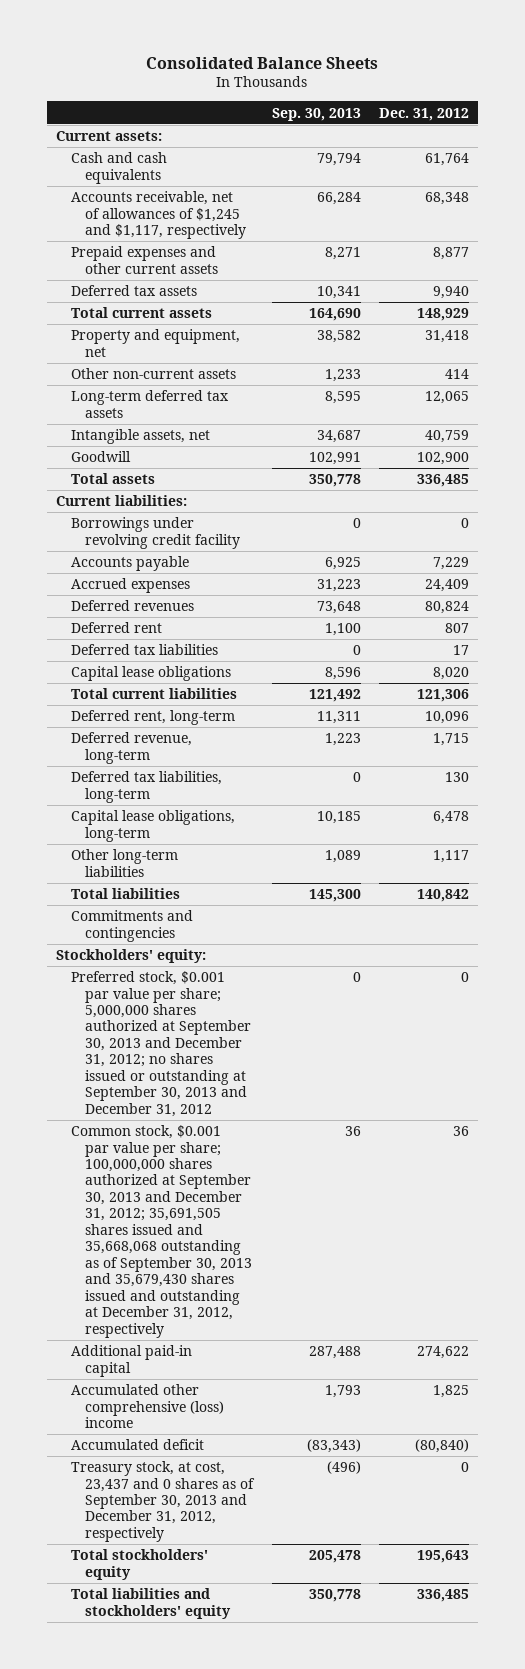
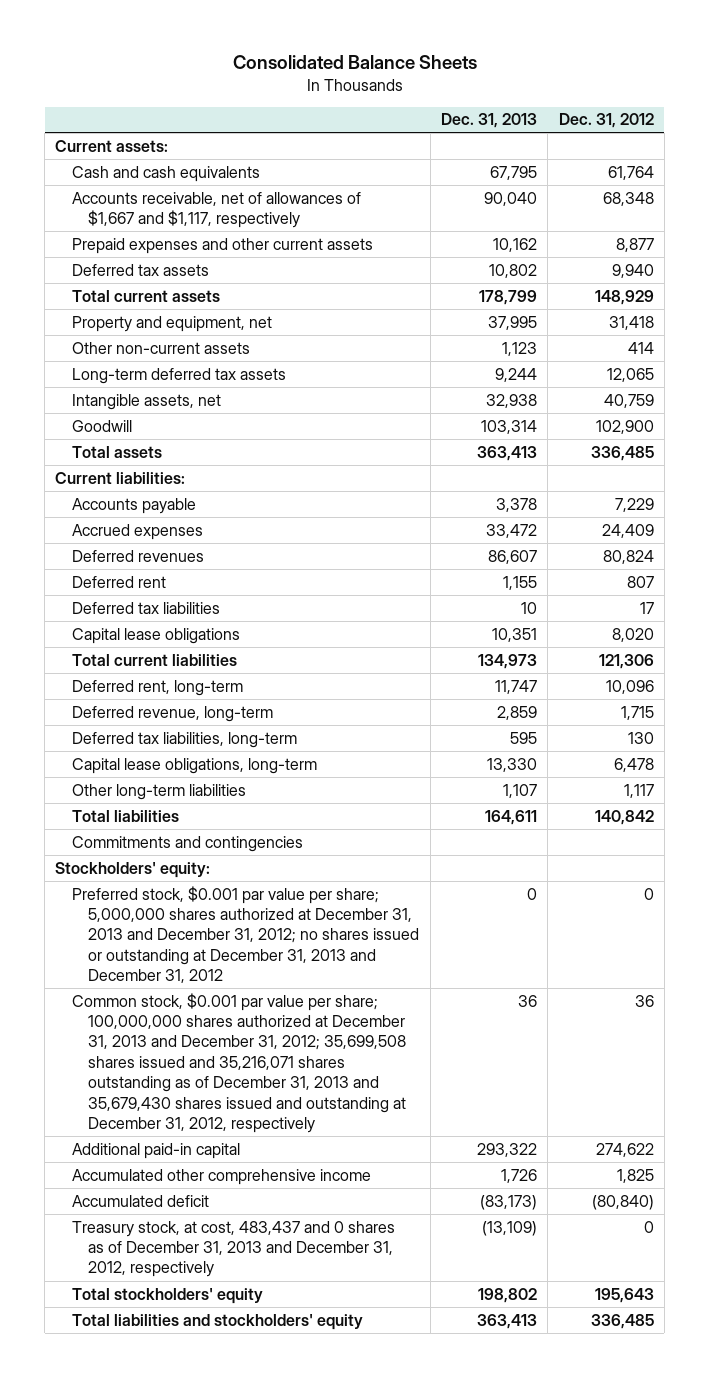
[271,107,361,121] Sep. 30, 2013 -> none
none -> [440,113,537,129] Dec. 31, 2013
[70,191,247,240] Accounts receivable, net of allowances of $1,245 and $1,117, respectively -> [71,191,361,229] Accounts receivable, net of allowances of $1,667 and $1,117, respectively
[70,517,241,549] Borrowings under revolving credit facility -> none
[70,971,252,1117] Preferred stock, $0.001 par value per share; 5,000,000 shares authorized at September 30, 2013 and December 31, 2012; no shares issued or outstanding at September 30, 2013 and December 31, 2012 -> [71,885,420,984] Preferred stock, $0.001 par value per share; 5,000,000 shares authorized at December 31, 2013 and December 31, 2012; no shares issued or outstanding at December 31, 2013 and December 31, 2012
[70,1125,253,1338] Common stock, $0.001 par value per share; 100,000,000 shares authorized at September 30, 2013 and December 31, 2012; 35,691,505 shares issued and 35,668,068 outstanding as of September 30, 2013 and 35,679,430 shares issued and outstanding at December 31, 2012, respectively -> [71,992,407,1133] Common stock, $0.001 par value per share; 100,000,000 shares authorized at December 31, 2013 and December 31, 2012; 35,699,508 shares issued and 35,216,071 shares outstanding as of December 31, 2013 and 35,679,430 shares issued and outstanding at December 31, 2012, respectively
[70,1384,225,1429] Accumulated other comprehensive (loss) income -> [71,1168,371,1185] Accumulated other comprehensive income
[70,1461,256,1542] Treasury stock, at cost, 23,437 and 0 shares as of September 30, 2013 and December 31, 2012, respectively -> [71,1220,395,1278] Treasury stock, at cost, 483,437 and 0 shares as of December 31, 2013 and December 31, 2012, respectively

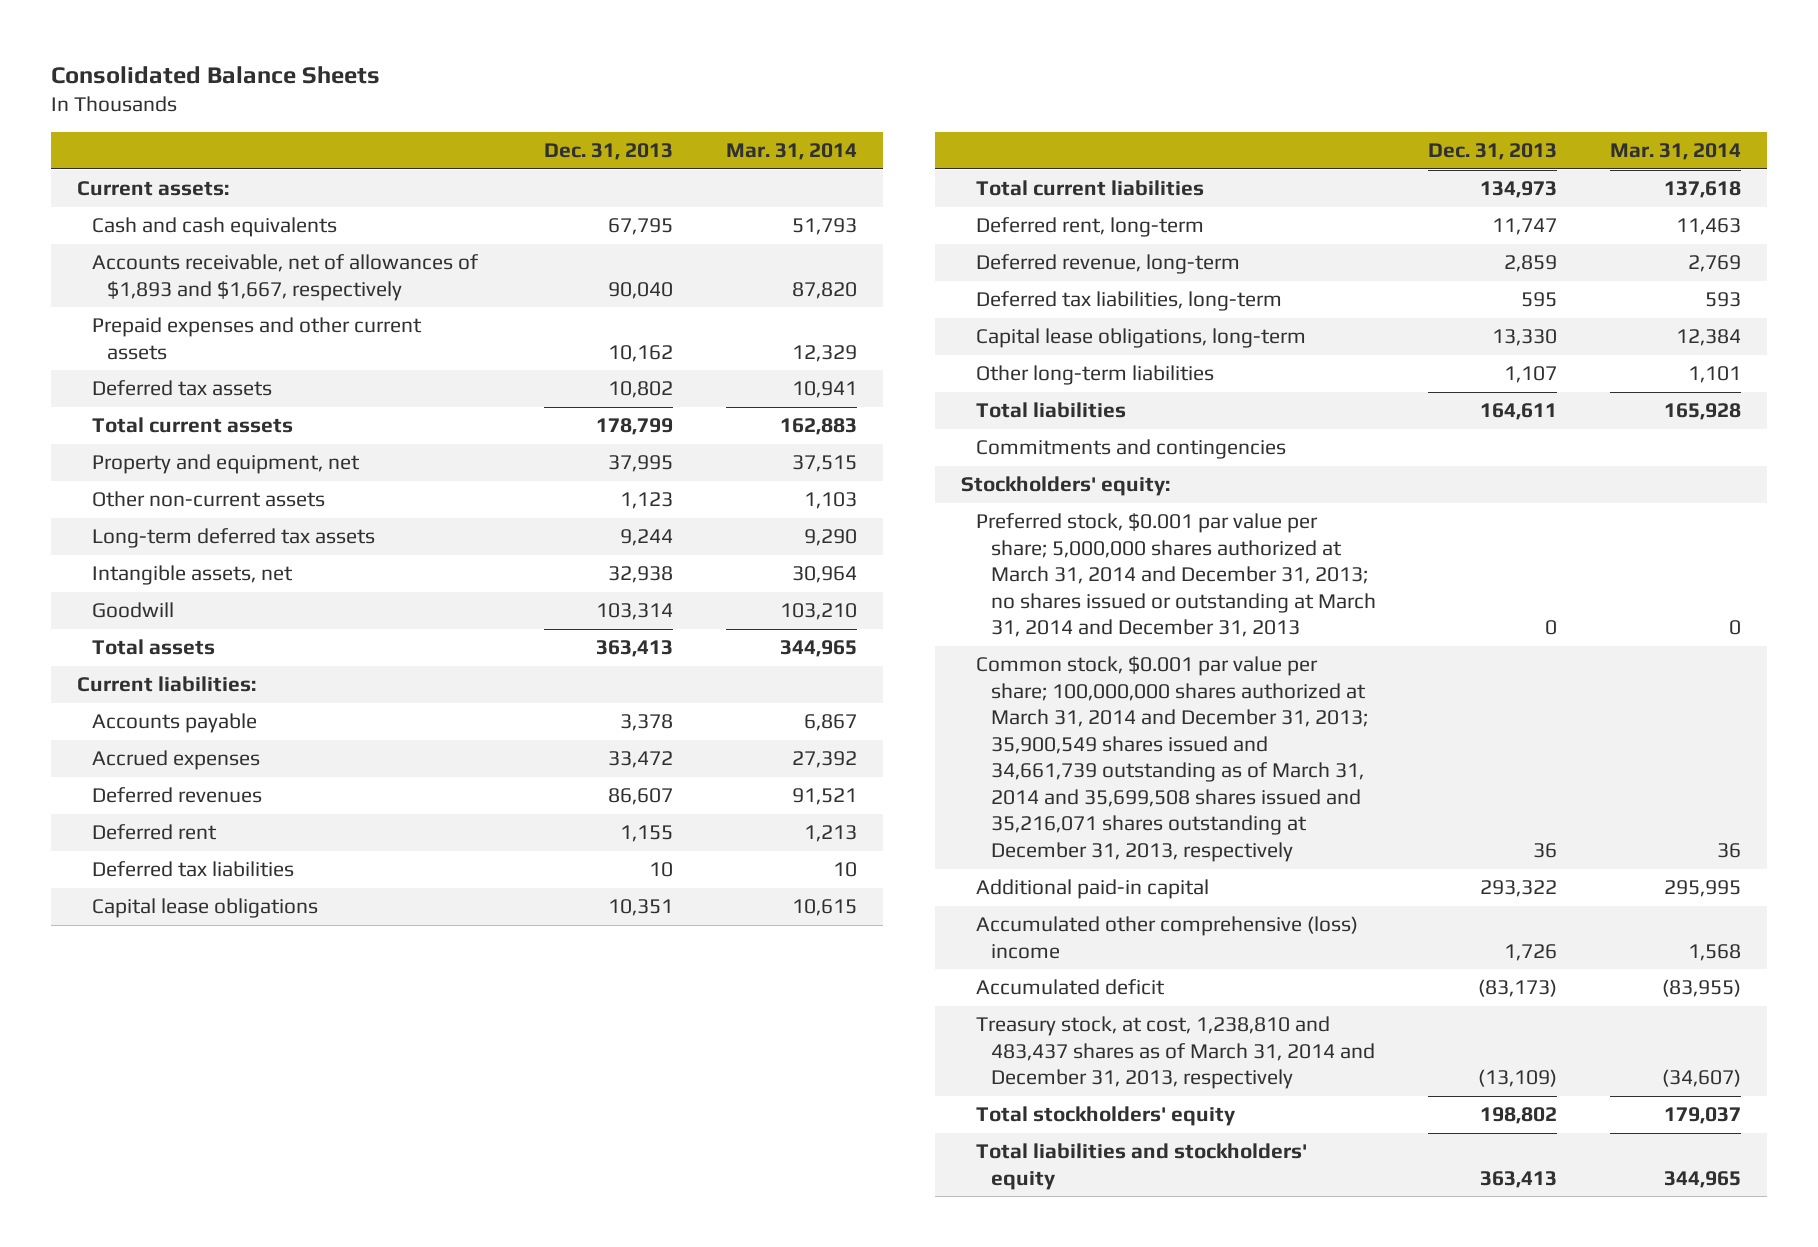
[558,113,654,129] Dec. 31, 2012 -> none
none -> [725,143,857,161] Mar. 31, 2014
[71,191,361,229] Accounts receivable, net of allowances of $1,667 and $1,117, respectively -> [91,254,479,301] Accounts receivable, net of allowances of $1,893 and $1,667, respectively
[71,885,420,984] Preferred stock, $0.001 par value per share; 5,000,000 shares authorized at December 31, 2013 and December 31, 2012; no shares issued or outstanding at December 31, 2013 and December 31, 2012 -> [975,513,1376,638] Preferred stock, $0.001 par value per share; 5,000,000 shares authorized at March 31, 2014 and December 31, 2013; no shares issued or outstanding at March 31, 2014 and December 31, 2013
[71,992,407,1133] Common stock, $0.001 par value per share; 100,000,000 shares authorized at December 31, 2013 and December 31, 2012; 35,699,508 shares issued and 35,216,071 shares outstanding as of December 31, 2013 and 35,679,430 shares issued and outstanding at December 31, 2012, respectively -> [975,656,1368,862] Common stock, $0.001 par value per share; 100,000,000 shares authorized at March 31, 2014 and December 31, 2013; 35,900,549 shares issued and 34,661,739 outstanding as of March 31, 2014 and 35,699,508 shares issued and 35,216,071 shares outstanding at December 31, 2013, respectively
[71,1168,371,1185] Accumulated other comprehensive income -> [975,916,1358,959] Accumulated other comprehensive (loss) income
[71,1220,395,1278] Treasury stock, at cost, 483,437 and 0 shares as of December 31, 2013 and December 31, 2012, respectively -> [975,1016,1375,1090] Treasury stock, at cost, 1,238,810 and 483,437 shares as of March 31, 2014 and December 31, 2013, respectively

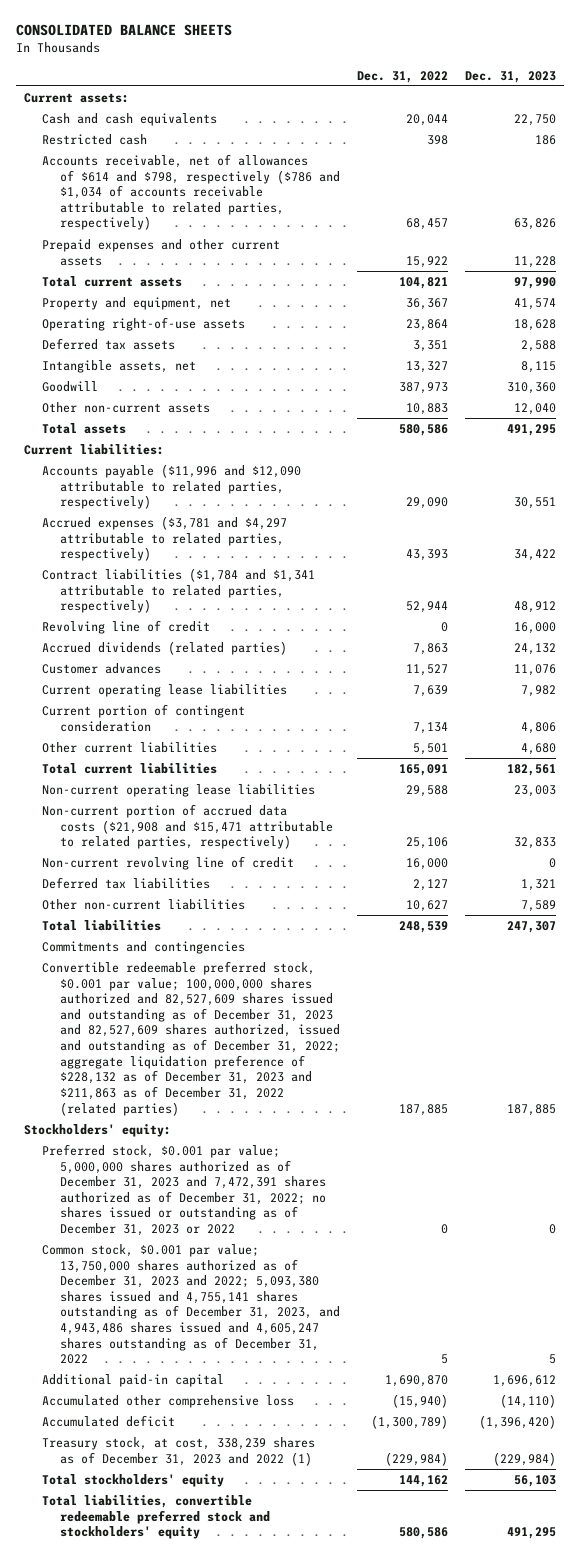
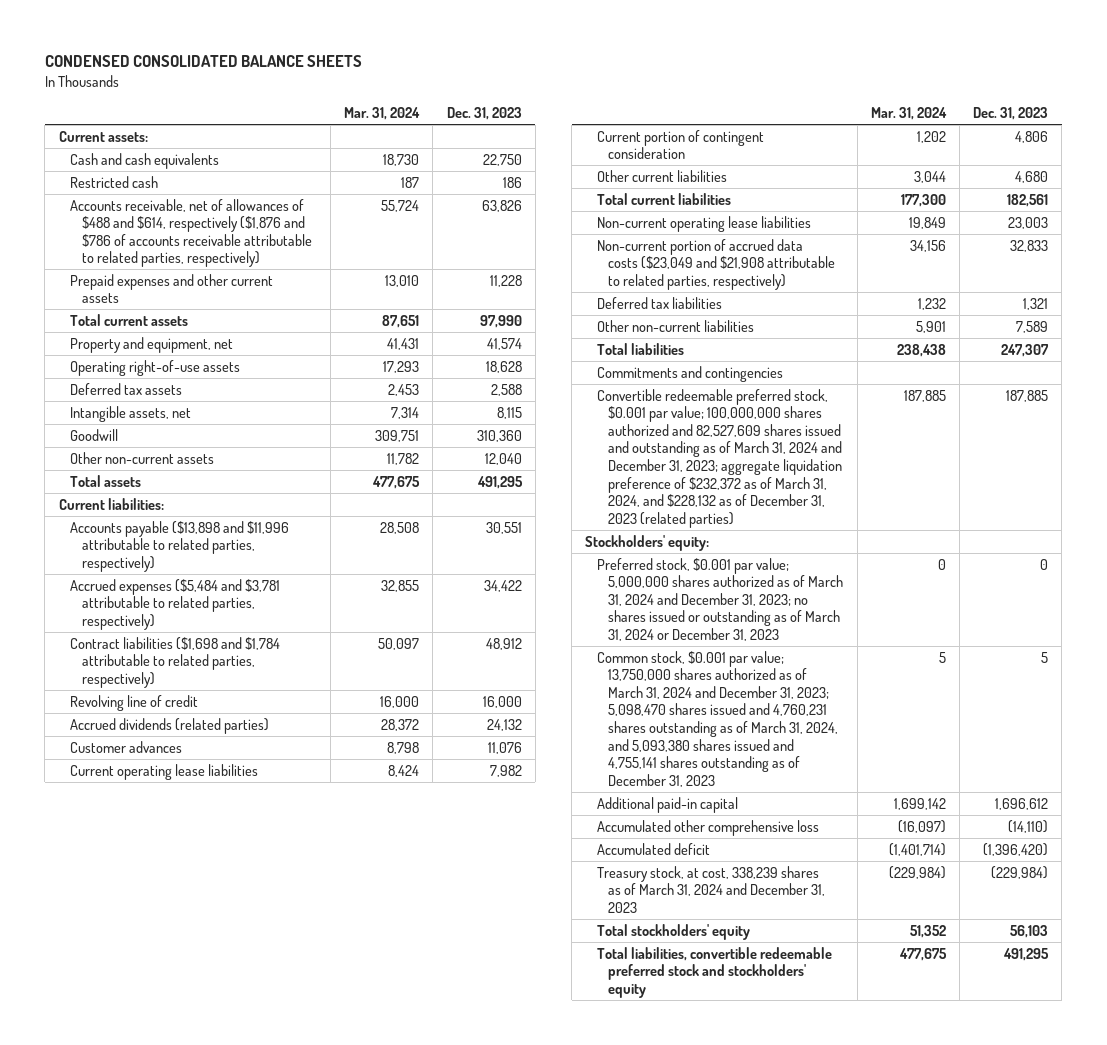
[15,24,232,37] CONSOLIDATED BALANCE SHEETS -> [44,55,362,68] CONDENSED CONSOLIDATED BALANCE SHEETS
[356,70,448,83] Dec. 31, 2022 -> none
none -> [344,107,421,121] Mar. 31, 2024
[41,153,340,231] Accounts receivable, net of allowances of $614 and $798, respectively ($786 and $1,034 of accounts receivable attributable to related parties, respectively) -> [70,198,312,268] Accounts receivable, net of allowances of $488 and $614, respectively ($1,876 and $786 of accounts receivable attributable to related parties, respectively)
[41,463,301,510] Accounts payable ($11,996 and $12,090 attributable to related parties, respectively) -> [70,520,290,572] Accounts payable ($13,898 and $11,996 attributable to related parties, respectively)
[41,515,287,562] Accrued expenses ($3,781 and $4,297 attributable to related parties, respectively) -> [70,578,281,630] Accrued expenses ($5,484 and $3,781 attributable to related parties, respectively)
[41,567,315,614] Contract liabilities ($1,784 and $1,341 attributable to related parties, respectively) -> [70,636,281,688] Contract liabilities ($1,698 and $1,784 attributable to related parties, respectively)
[41,855,294,870] Non-current revolving line of credit -> none
[41,803,333,850] Non-current portion of accrued data costs ($21,908 and $15,471 attributable to related parties, respectively) -> [596,238,836,290] Non-current portion of accrued data costs ($23,049 and $21,908 attributable to related parties, respectively)
[41,960,340,1116] Convertible redeemable preferred stock, $0.001 par value; 100,000,000 shares authorized and 82,527,609 shares issued and outstanding as of December 31, 2023 and 82,527,609 shares authorized, issued and outstanding as of December 31, 2022; aggregate liquidation preference of $228,132 as of December 31, 2023 and $211,863 as of December 31, 2022 (related parties) -> [596,388,843,529] Convertible redeemable preferred stock, $0.001 par value; 100,000,000 shares authorized and 82,527,609 shares issued and outstanding as of March 31, 2024 and December 31, 2023; aggregate liquidation preference of $232,372 as of March 31, 2024, and $228,132 as of December 31, 2023 (related parties)
[41,1143,326,1237] Preferred stock, $0.001 par value; 5,000,000 shares authorized as of December 31, 2023 and 7,472,391 shares authorized as of December 31, 2022; no shares issued or outstanding as of December 31, 2023 or 2022 -> [596,557,844,642] Preferred stock, $0.001 par value; 5,000,000 shares authorized as of March 31, 2024 and December 31, 2023; no shares issued or outstanding as of March 31, 2024 or December 31, 2023
[41,1243,340,1365] Common stock, $0.001 par value; 13,750,000 shares authorized as of December 31, 2023 and 2022; 5,093,380 shares issued and 4,755,141 shares outstanding as of December 31, 2023, and 4,943,486 shares issued and 4,605,247 shares outstanding as of December 31, 2022 -> [596,650,839,788] Common stock, $0.001 par value; 13,750,000 shares authorized as of March 31, 2024 and December 31, 2023; 5,098,470 shares issued and 4,760,231 shares outstanding as of March 31, 2024, and 5,093,380 shares issued and 4,755,141 shares outstanding as of December 31, 2023
[41,1436,315,1466] Treasury stock, at cost, 338,239 shares as of December 31, 2023 and 2022 (1) -> [596,865,826,913] Treasury stock, at cost, 338,239 shares as of March 31, 2024 and December 31, 2023

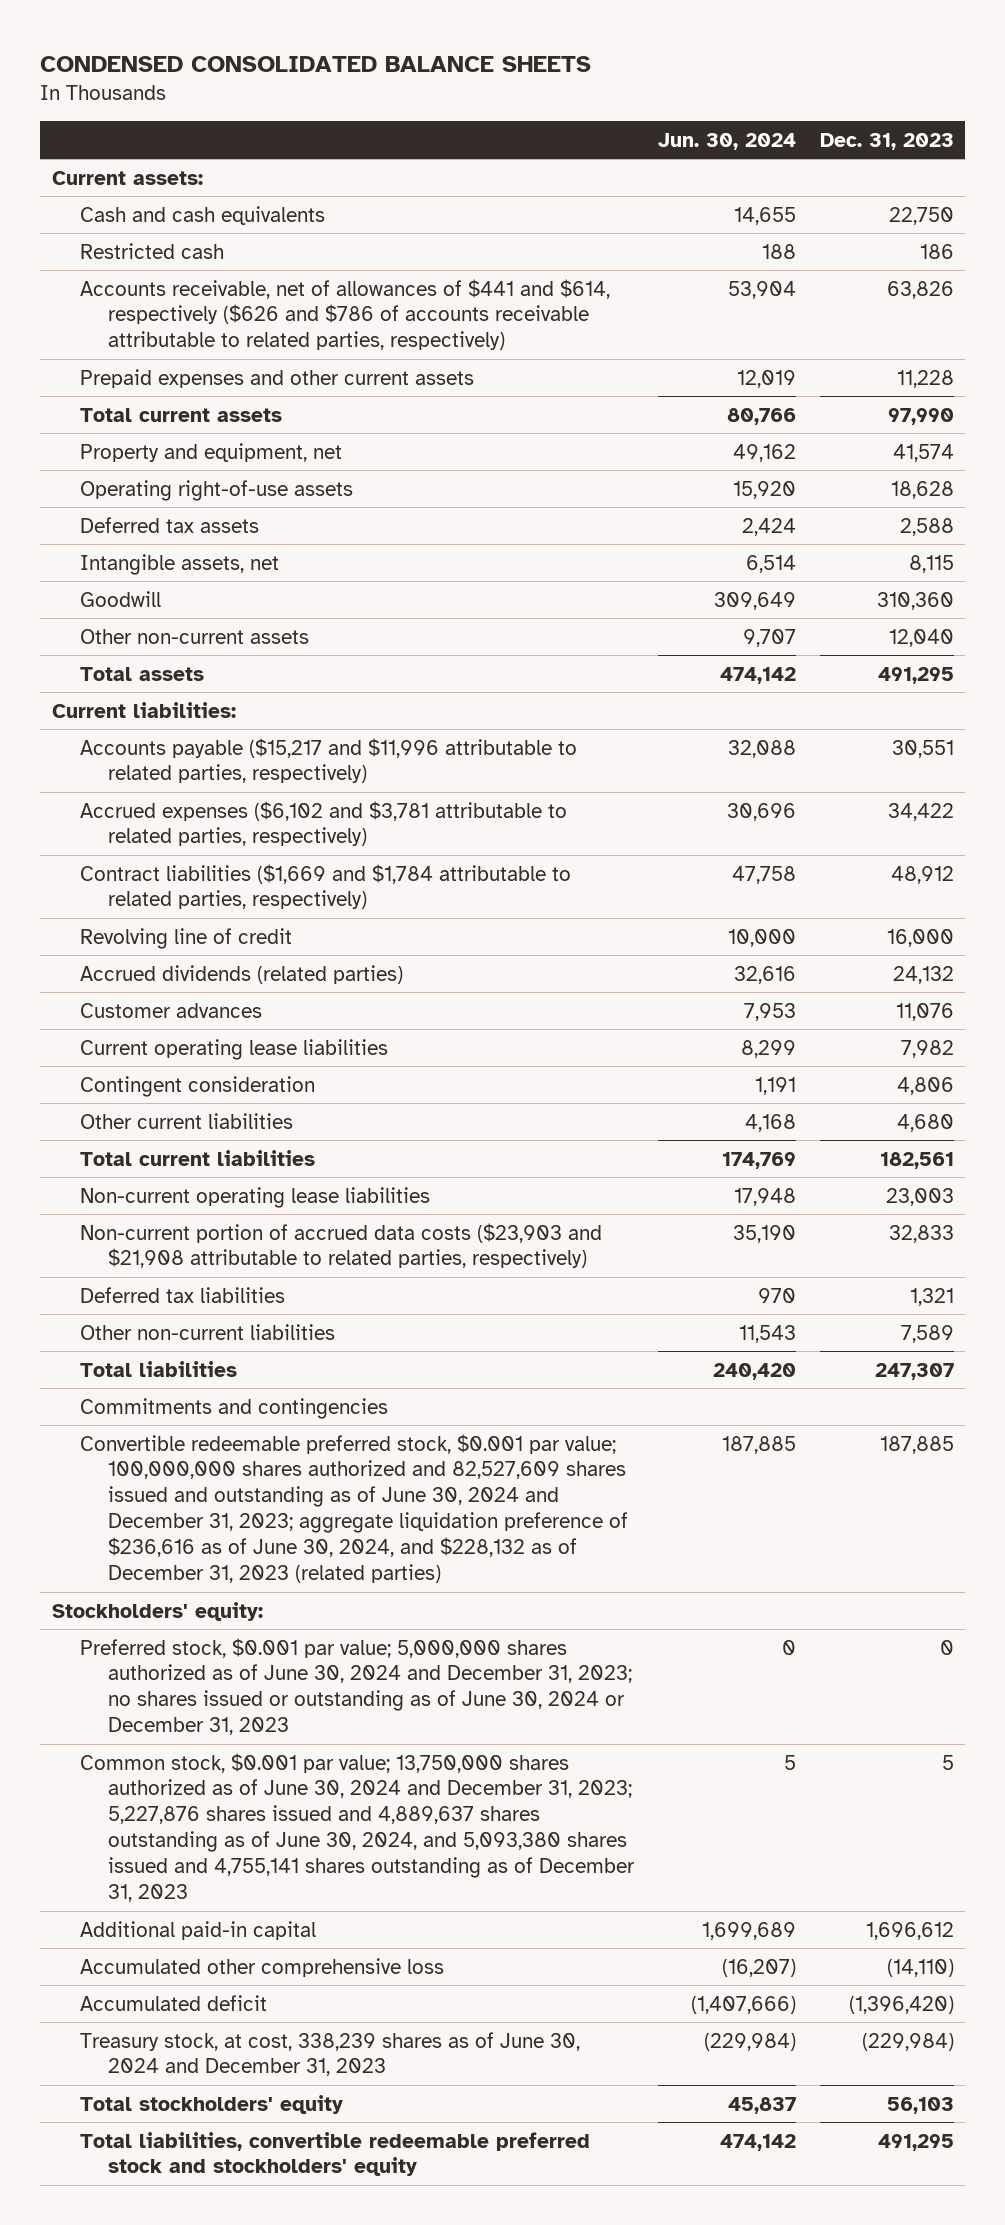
[344,107,421,121] Mar. 31, 2024 -> none
none -> [657,132,796,150] Jun. 30, 2024
[70,198,312,268] Accounts receivable, net of allowances of $488 and $614, respectively ($1,876 and $786 of accounts receivable attributable to related parties, respectively) -> [79,278,610,351] Accounts receivable, net of allowances of $441 and $614, respectively ($626 and $786 of accounts receivable attributable to related parties, respectively)
[70,520,290,572] Accounts payable ($13,898 and $11,996 attributable to related parties, respectively) -> [79,737,577,784] Accounts payable ($15,217 and $11,996 attributable to related parties, respectively)
[70,578,281,630] Accrued expenses ($5,484 and $3,781 attributable to related parties, respectively) -> [79,800,567,847] Accrued expenses ($6,102 and $3,781 attributable to related parties, respectively)
[70,636,281,688] Contract liabilities ($1,698 and $1,784 attributable to related parties, respectively) -> [79,863,571,910] Contract liabilities ($1,669 and $1,784 attributable to related parties, respectively)
[596,129,764,160] Current portion of contingent consideration -> [79,1075,315,1097] Contingent consideration
[596,238,836,290] Non-current portion of accrued data costs ($23,049 and $21,908 attributable to related parties, respectively) -> [79,1222,602,1269] Non-current portion of accrued data costs ($23,903 and $21,908 attributable to related parties, respectively)
[596,388,843,529] Convertible redeemable preferred stock, $0.001 par value; 100,000,000 shares authorized and 82,527,609 shares issued and outstanding as of March 31, 2024 and December 31, 2023; aggregate liquidation preference of $232,372 as of March 31, 2024, and $228,132 as of December 31, 2023 (related parties) -> [79,1433,628,1584] Convertible redeemable preferred stock, $0.001 par value; 100,000,000 shares authorized and 82,527,609 shares issued and outstanding as of June 30, 2024 and December 31, 2023; aggregate liquidation preference of $236,616 as of June 30, 2024, and $228,132 as of December 31, 2023 (related parties)
[596,557,844,642] Preferred stock, $0.001 par value; 5,000,000 shares authorized as of March 31, 2024 and December 31, 2023; no shares issued or outstanding as of March 31, 2024 or December 31, 2023 -> [79,1637,632,1736] Preferred stock, $0.001 par value; 5,000,000 shares authorized as of June 30, 2024 and December 31, 2023; no shares issued or outstanding as of June 30, 2024 or December 31, 2023
[596,650,839,788] Common stock, $0.001 par value; 13,750,000 shares authorized as of March 31, 2024 and December 31, 2023; 5,098,470 shares issued and 4,760,231 shares outstanding as of March 31, 2024, and 5,093,380 shares issued and 4,755,141 shares outstanding as of December 31, 2023 -> [79,1752,635,1903] Common stock, $0.001 par value; 13,750,000 shares authorized as of June 30, 2024 and December 31, 2023; 5,227,876 shares issued and 4,889,637 shares outstanding as of June 30, 2024, and 5,093,380 shares issued and 4,755,141 shares outstanding as of December 31, 2023
[596,865,826,913] Treasury stock, at cost, 338,239 shares as of March 31, 2024 and December 31, 2023 -> [79,2031,580,2077] Treasury stock, at cost, 338,239 shares as of June 30, 2024 and December 31, 2023

